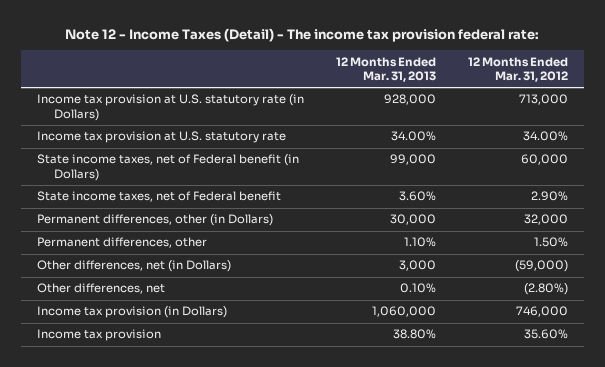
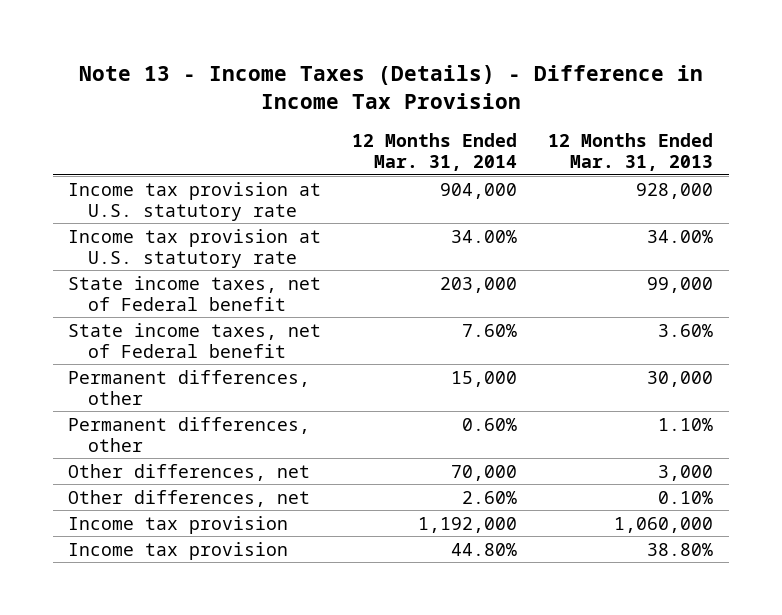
[65,27,540,42] Note 12 - Income Taxes (Detail) - The income tax provision federal rate: -> [78,64,703,110] Note 13 - Income Taxes (Details) - Difference in Income Tax Provision
[467,56,568,83] 12 Months Ended Mar. 31, 2012 -> none
none -> [352,132,518,172] 12 Months Ended Mar. 31, 2014
[36,94,304,122] Income tax provision at U.S. statutory rate (in Dollars) -> [68,181,322,222] Income tax provision at U.S. statutory rate
[36,154,299,182] State income taxes, net of Federal benefit (in Dollars) -> [68,275,322,312] State income taxes, net of Federal benefit
[36,214,273,227] Permanent differences, other (in Dollars) -> [68,369,311,406] Permanent differences, other
[36,260,231,273] Other differences, net (in Dollars) -> [68,463,311,481] Other differences, net
[36,306,227,319] Income tax provision (in Dollars) -> [68,515,289,534] Income tax provision

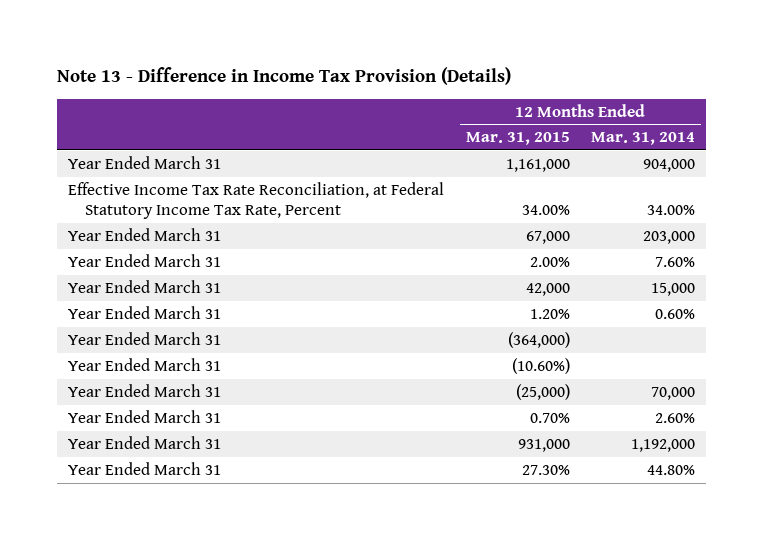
[78,64,703,110] Note 13 - Income Taxes (Details) - Difference in Income Tax Provision -> [56,67,511,86] Note 13 - Difference in Income Tax Provision (Details)
[548,132,714,172] 12 Months Ended Mar. 31, 2013 -> none
none -> [465,132,570,146] Mar. 31, 2015
[68,181,322,222] Income tax provision at U.S. statutory rate -> [67,155,221,169] Year Ended March 31
[68,228,322,269] Income tax provision at U.S. statutory rate -> [67,181,444,220] Effective Income Tax Rate Reconciliation, at Federal Statutory Income Tax Rate, Percent
[68,275,322,312] State income taxes, net of Federal benefit -> [67,227,221,241] Year Ended March 31
[68,322,322,359] State income taxes, net of Federal benefit -> [67,253,221,267] Year Ended March 31
[68,369,311,406] Permanent differences, other -> [67,279,221,293] Year Ended March 31
[68,416,311,453] Permanent differences, other -> [67,305,221,319] Year Ended March 31
none -> [67,331,221,345] Year Ended March 31
none -> [67,357,221,371] Year Ended March 31
[68,463,311,481] Other differences, net -> [67,383,221,397] Year Ended March 31
[68,489,311,507] Other differences, net -> [67,409,221,423] Year Ended March 31
[68,515,289,534] Income tax provision -> [67,435,221,449] Year Ended March 31
[68,541,289,560] Income tax provision -> [67,461,221,475] Year Ended March 31

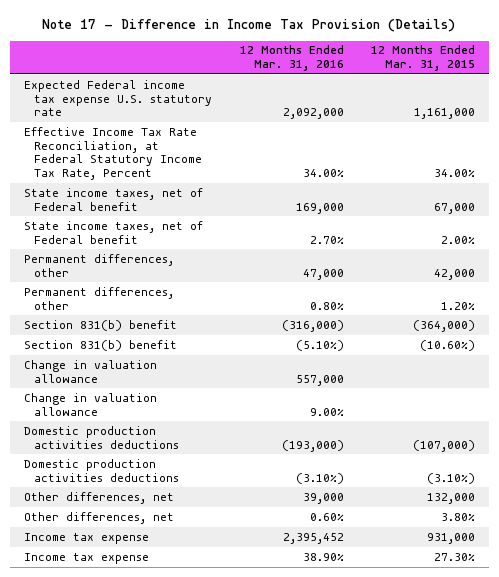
[56,67,511,86] Note 13 - Difference in Income Tax Provision (Details) -> [42,18,456,32] Note 17 - Difference in Income Tax Provision (Details)
[591,132,696,146] Mar. 31, 2014 -> none
none -> [239,45,344,72] 12 Months Ended Mar. 31, 2016
[67,155,221,169] Year Ended March 31 -> [23,79,213,117] Expected Federal income tax expense U.S. statutory rate
[67,383,221,397] Year Ended March 31 -> none
[67,409,221,423] Year Ended March 31 -> none
[67,227,221,241] Year Ended March 31 -> [23,187,203,211] State income taxes, net of Federal benefit
[67,253,221,267] Year Ended March 31 -> [23,220,203,244] State income taxes, net of Federal benefit
[67,279,221,293] Year Ended March 31 -> [23,253,174,277] Permanent differences, other
[67,305,221,319] Year Ended March 31 -> [23,286,174,310] Permanent differences, other
[67,331,221,345] Year Ended March 31 -> [23,319,177,331] Section 831(b) benefit
[67,357,221,371] Year Ended March 31 -> [23,339,177,351] Section 831(b) benefit
none -> [23,359,157,383] Change in valuation allowance
none -> [23,392,157,416] Change in valuation allowance
none -> [23,425,180,449] Domestic production activities deductions
none -> [23,458,180,482] Domestic production activities deductions
none -> [23,491,174,504] Other differences, net
none -> [23,511,174,524] Other differences, net
[67,435,221,449] Year Ended March 31 -> [23,532,149,544] Income tax expense
[67,461,221,475] Year Ended March 31 -> [23,552,149,564] Income tax expense

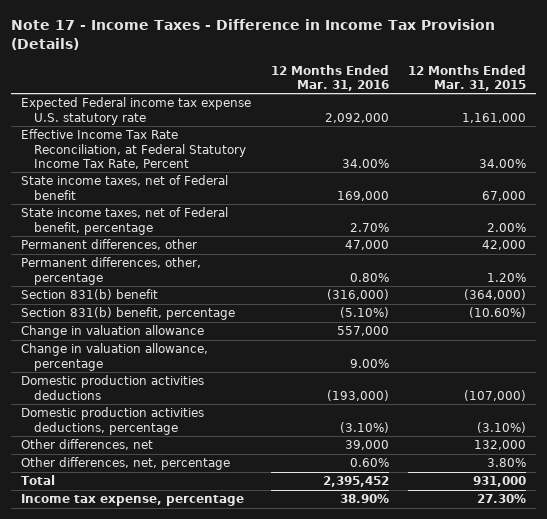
[42,18,456,32] Note 17 - Difference in Income Tax Provision (Details) -> [11,19,496,51] Note 17 - Income Taxes - Difference in Income Tax Provision (Details)
[23,220,203,244] State income taxes, net of Federal benefit -> [21,207,229,235] State income taxes, net of Federal benefit, percentage
[23,286,174,310] Permanent differences, other -> [21,257,202,285] Permanent differences, other, percentage
[23,339,177,351] Section 831(b) benefit -> [21,307,236,321] Section 831(b) benefit, percentage
[23,392,157,416] Change in valuation allowance -> [21,343,209,371] Change in valuation allowance, percentage
[23,458,180,482] Domestic production activities deductions -> [21,407,205,435] Domestic production activities deductions, percentage
[23,511,174,524] Other differences, net -> [21,457,231,471] Other differences, net, percentage
[23,532,149,544] Income tax expense -> [21,475,56,486] Total
[23,552,149,564] Income tax expense -> [21,494,245,507] Income tax expense, percentage

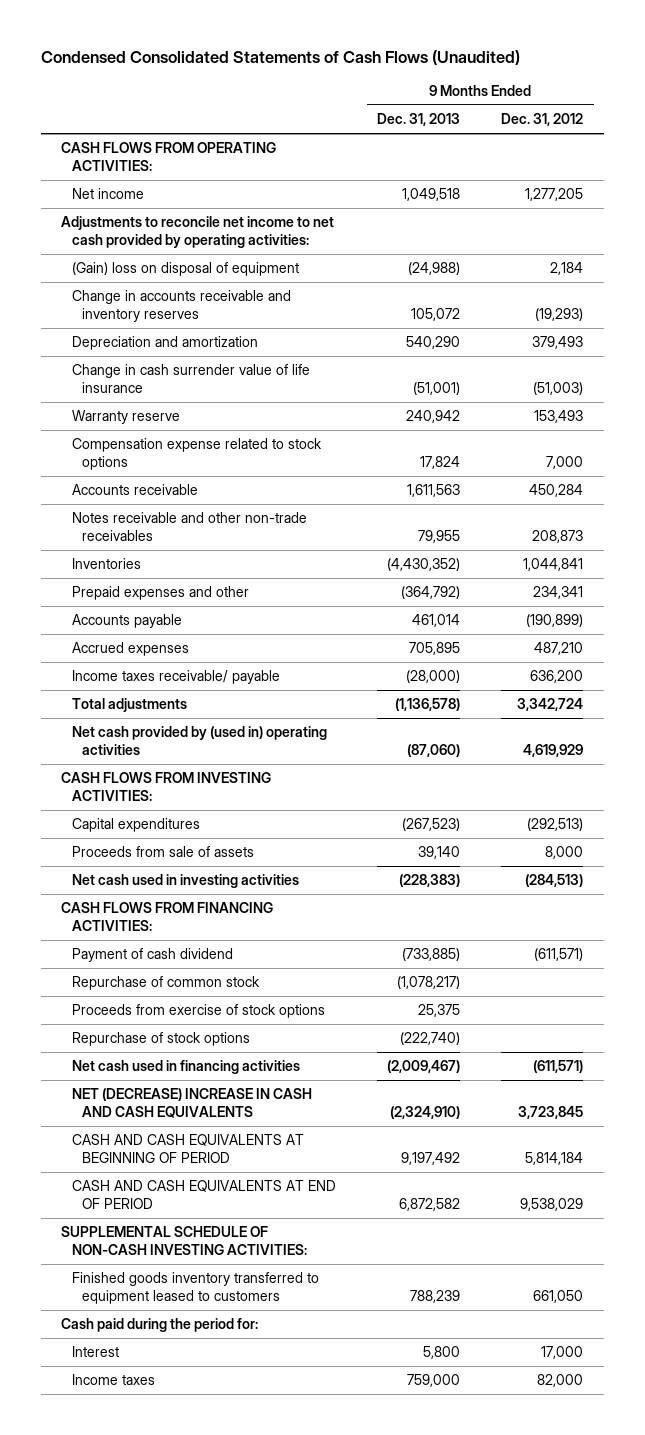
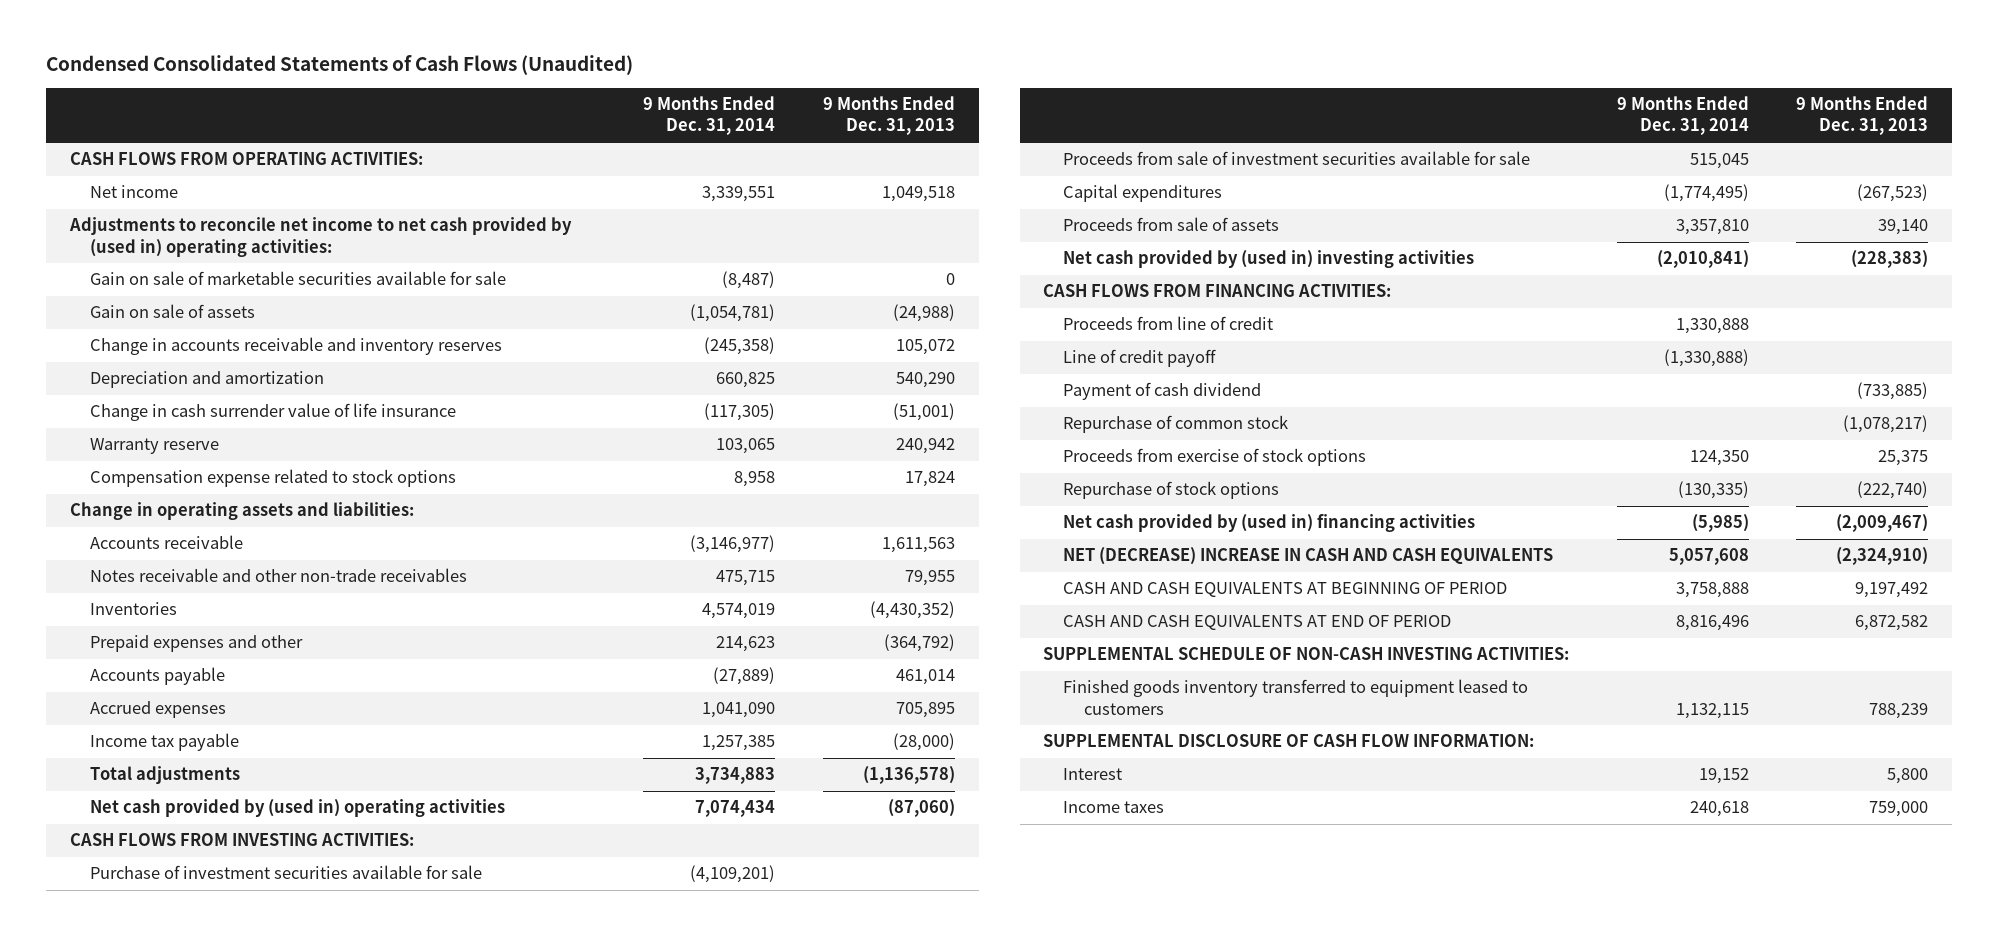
[501,113,584,127] Dec. 31, 2012 -> none
none -> [643,96,776,136] 9 Months Ended Dec. 31, 2014
[61,216,335,249] Adjustments to reconcile net income to net cash provided by operating activities: -> [68,217,572,257] Adjustments to reconcile net income to net cash provided by (used in) operating activities:
none -> [89,271,506,286] Gain on sale of marketable securities available for sale
[71,262,299,277] (Gain) loss on disposal of equipment -> [89,304,255,319] Gain on sale of assets
none -> [69,502,414,521] Change in operating assets and liabilities:
[71,670,280,685] Income taxes receivable/ payable -> [89,733,239,752] Income tax payable
none -> [89,865,482,880] Purchase of investment securities available for sale
none -> [1063,151,1531,166] Proceeds from sale of investment securities available for sale
[71,874,299,889] Net cash used in investing activities -> [1063,250,1475,269] Net cash provided by (used in) investing activities
none -> [1063,316,1274,331] Proceeds from line of credit
none -> [1063,349,1217,368] Line of credit payoff
[71,1060,300,1075] Net cash used in financing activities -> [1063,514,1476,533] Net cash provided by (used in) financing activities
[61,1318,259,1333] Cash paid during the period for: -> none
none -> [1043,734,1535,748] SUPPLEMENTAL DISCLOSURE OF CASH FLOW INFORMATION:

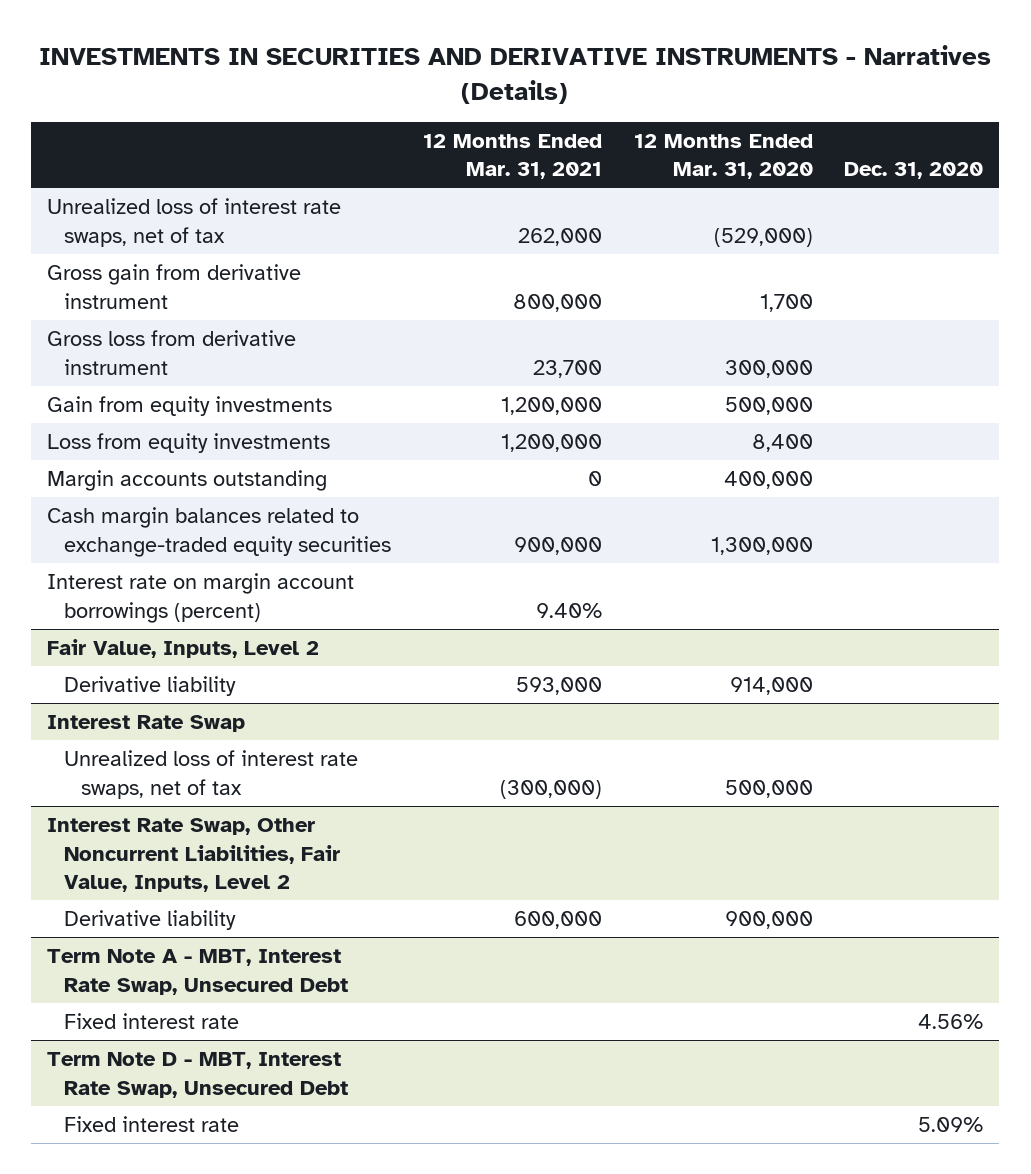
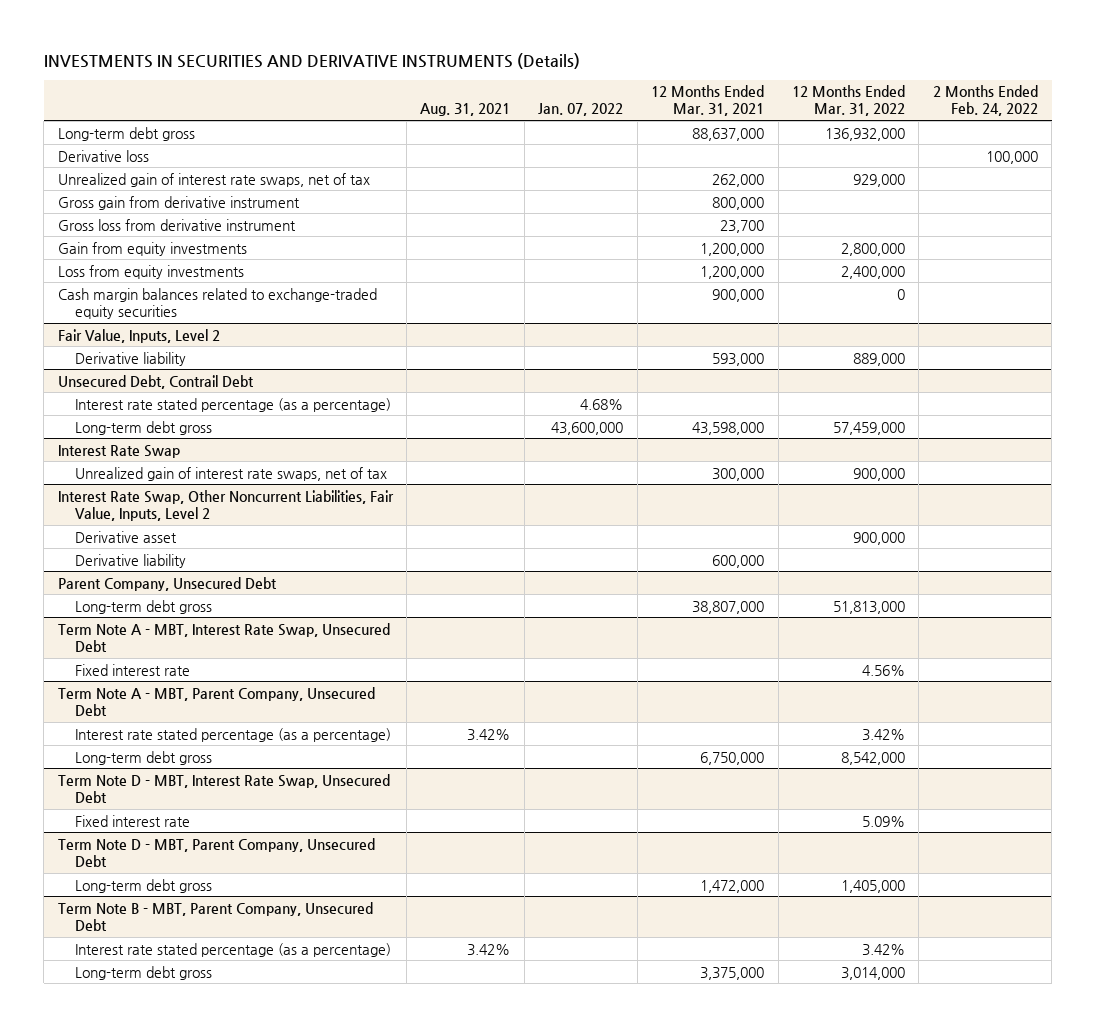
[39,45,992,104] INVESTMENTS IN SECURITIES AND DERIVATIVE INSTRUMENTS - Narratives (Details) -> [43,52,580,69] INVESTMENTS IN SECURITIES AND DERIVATIVE INSTRUMENTS (Details)
[633,133,813,180] 12 Months Ended Mar. 31, 2020 -> none
[844,162,984,180] Dec. 31, 2020 -> none
none -> [420,103,511,117] Aug. 31, 2021
none -> [538,103,624,117] Jan. 07, 2022
none -> [791,85,905,117] 12 Months Ended Mar. 31, 2022
none -> [932,85,1038,117] 2 Months Ended Feb. 24, 2022
none -> [57,126,195,141] Long-term debt gross
none -> [57,149,149,162] Derivative loss
[47,198,342,247] Unrealized loss of interest rate swaps, net of tax -> [57,172,370,187] Unrealized gain of interest rate swaps, net of tax
[47,470,328,492] Margin accounts outstanding -> none
[47,573,355,623] Interest rate on margin account borrowings (percent) -> none
none -> [57,374,254,389] Unsecured Debt, Contrail Debt
none -> [75,397,392,412] Interest rate stated percentage (as a percentage)
none -> [75,420,213,435] Long-term debt gross
[64,750,359,799] Unrealized loss of interest rate swaps, net of tax -> [75,466,388,481] Unrealized gain of interest rate swaps, net of tax
[500,779,603,799] (300,000) -> [712,467,765,481] 300,000
none -> [75,530,178,543] Derivative asset
none -> [57,576,277,591] Parent Company, Unsecured Debt
none -> [75,599,213,614] Long-term debt gross
none -> [57,686,375,716] Term Note A - MBT, Parent Company, Unsecured Debt
none -> [75,727,392,742] Interest rate stated percentage (as a percentage)
none -> [75,750,213,765] Long-term debt gross
none -> [57,837,375,867] Term Note D - MBT, Parent Company, Unsecured Debt
none -> [75,878,213,893] Long-term debt gross
none -> [57,901,373,931] Term Note B - MBT, Parent Company, Unsecured Debt
none -> [75,942,392,957] Interest rate stated percentage (as a percentage)
none -> [75,965,213,980] Long-term debt gross

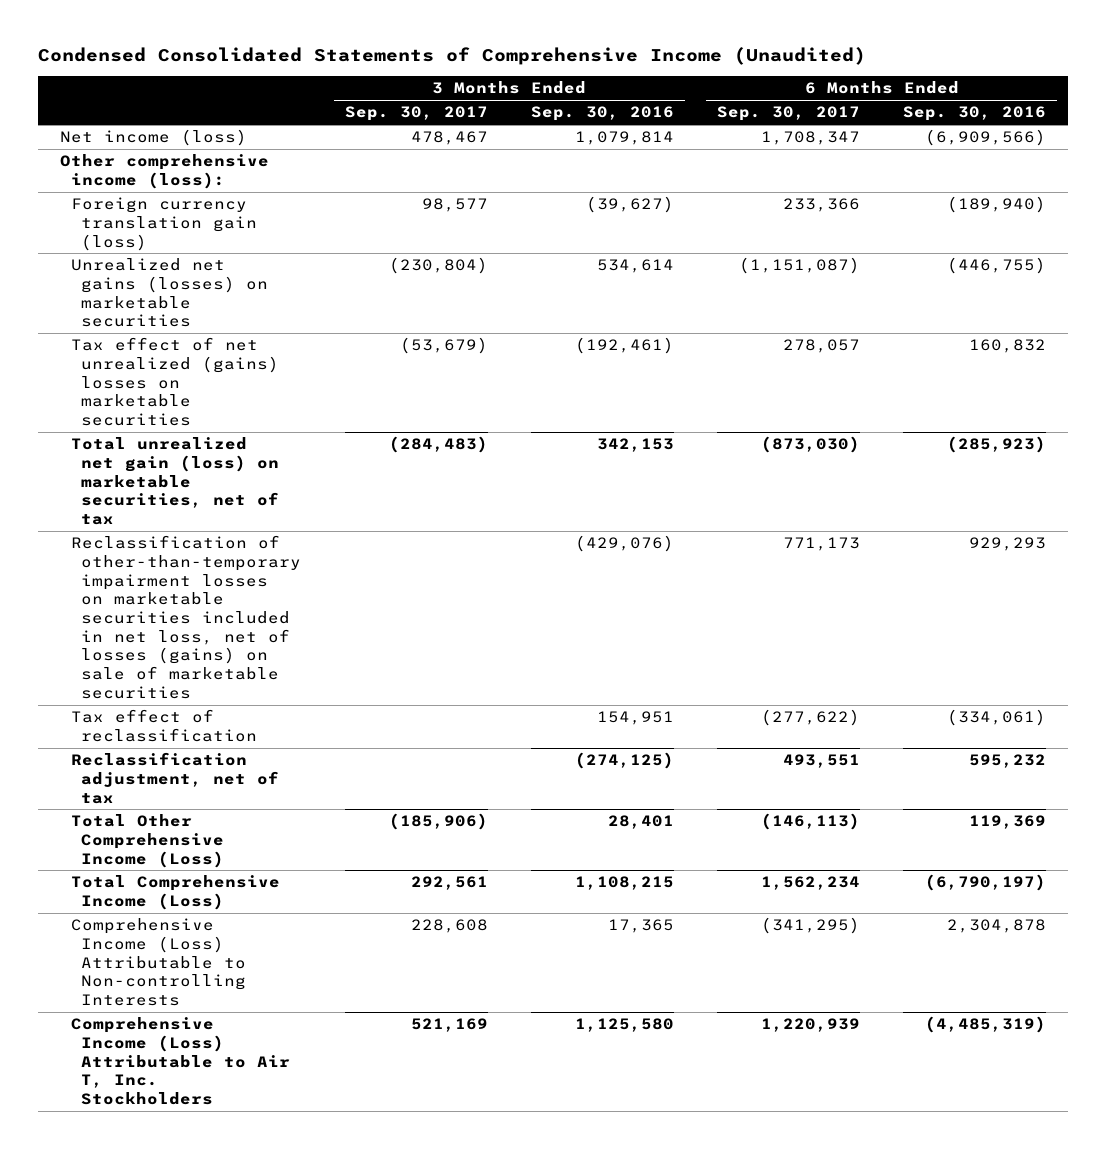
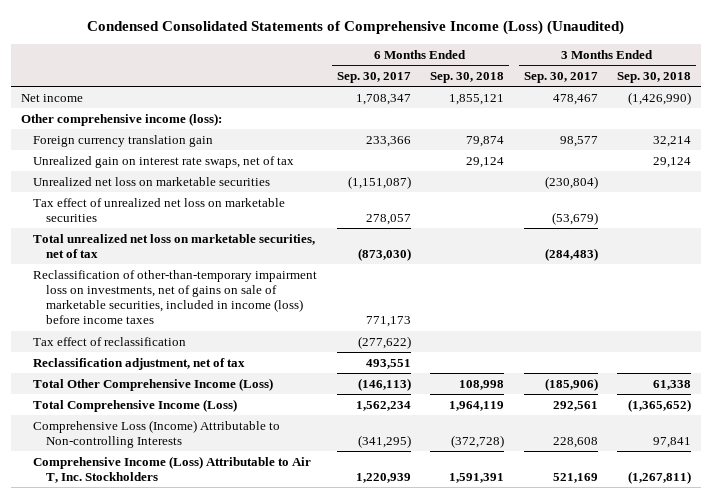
[38,47,867,66] Condensed Consolidated Statements of Comprehensive Income (Unaudited) -> [86,20,624,36] Condensed Consolidated Statements of Comprehensive Income (Loss) (Unaudited)
[530,106,674,122] Sep. 30, 2016 -> none
[903,106,1047,122] Sep. 30, 2016 -> none
none -> [430,71,505,83] Sep. 30, 2018
none -> [617,71,692,83] Sep. 30, 2018
[60,129,248,147] Net income (loss) -> [20,93,83,102] Net income
[70,197,258,251] Foreign currency translation gain (loss) -> [33,134,214,147] Foreign currency translation gain
none -> [33,155,295,168] Unrealized gain on interest rate swaps, net of tax
[70,258,269,328] Unrealized net gains (losses) on marketable securities -> [33,176,271,186] Unrealized net loss on marketable securities
[70,337,280,426] Tax effect of net unrealized (gains) losses on marketable securities -> [33,197,286,222] Tax effect of unrealized net loss on marketable securities
[70,437,280,525] Total unrealized net gain (loss) on marketable securities, net of tax -> [33,233,316,258] Total unrealized net loss on marketable securities, net of tax
[70,535,302,699] Reclassification of other-than-temporary impairment losses on marketable securities included in net loss, net of losses (gains) on sale of marketable securities -> [33,269,318,325] Reclassification of other-than-temporary impairment loss on investments, net of gains on sale of marketable securities, included in income (loss) before income taxes
[70,918,247,1006] Comprehensive Income (Loss) Attributable to Non-controlling Interests -> [33,419,281,448] Comprehensive Loss (Income) Attributable to Non-controlling Interests

